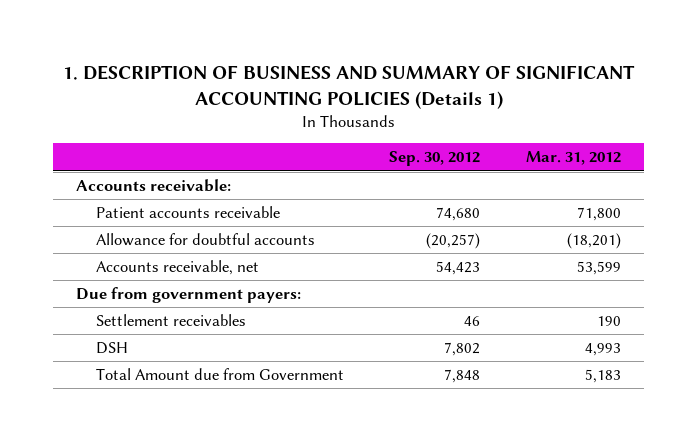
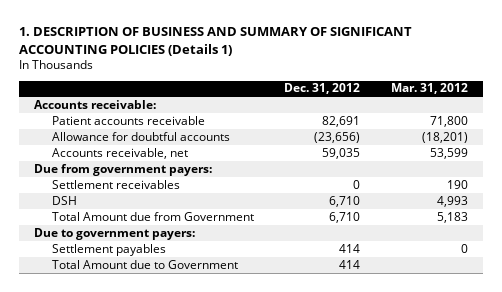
[389,151,481,167] Sep. 30, 2012 -> none
none -> [284,83,361,95] Dec. 31, 2012
none -> [34,227,196,240] Due to government payers:
none -> [51,243,166,256] Settlement payables
none -> [51,259,238,269] Total Amount due to Government

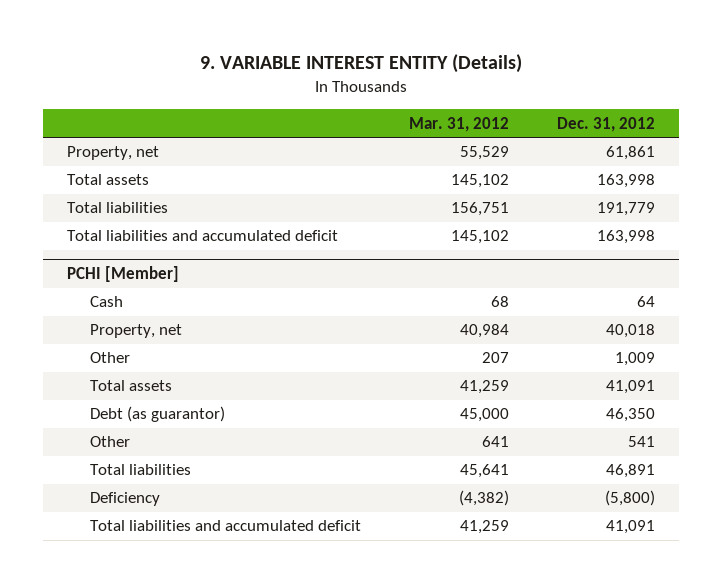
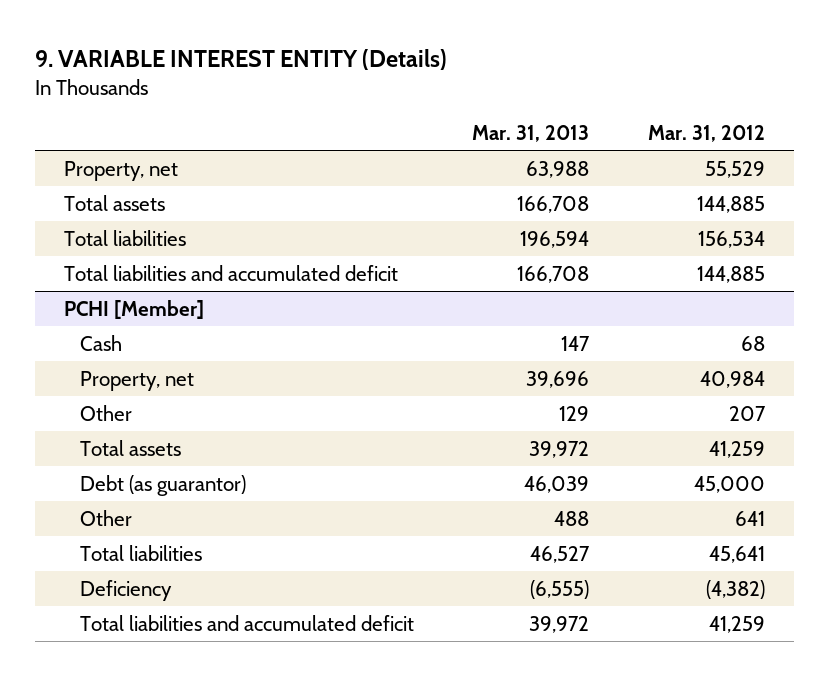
[557,116,656,132] Dec. 31, 2012 -> none
none -> [472,124,590,142] Mar. 31, 2013
[451,174,510,189] 145,102 -> [696,195,765,213] 144,885
[451,202,510,217] 156,751 -> [697,230,765,248] 156,534
[451,230,510,245] 145,102 -> [696,265,765,283] 144,885

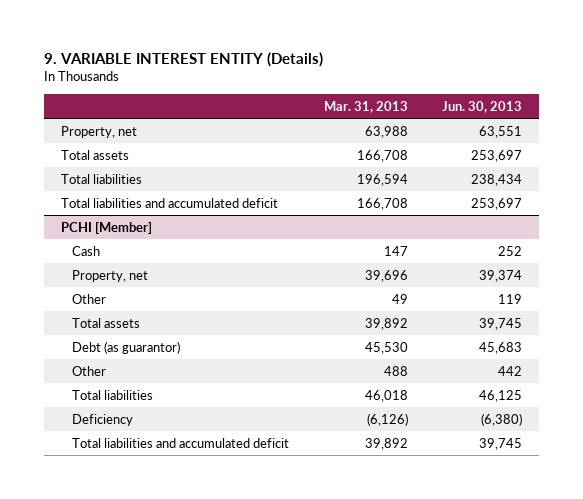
[647,124,765,142] Mar. 31, 2012 -> none
none -> [442,100,523,113] Jun. 30, 2013
[559,405,590,421] 129 -> [391,293,408,304] 49
[529,440,590,458] 39,972 -> [364,317,408,330] 39,892
[524,475,590,493] 46,039 -> [364,341,408,354] 45,530
[530,545,591,563] 46,527 -> [364,389,408,402] 46,018
[530,579,590,599] (6,555) -> [366,412,408,426] (6,126)
[529,615,590,633] 39,972 -> [364,437,408,450] 39,892

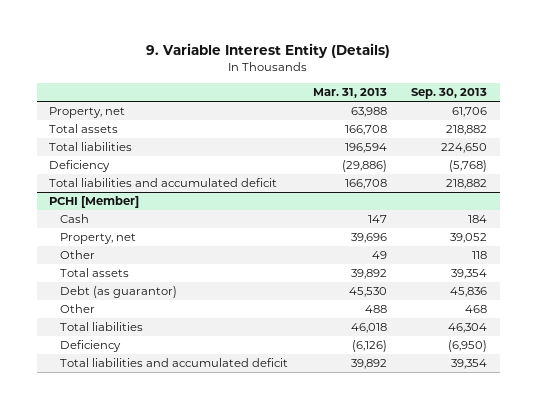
[43,51,323,67] 9. VARIABLE INTEREST ENTITY (Details) -> [146,43,391,59] 9. Variable Interest Entity (Details)
[442,100,523,113] Jun. 30, 2013 -> none
none -> [411,87,488,99] Sep. 30, 2013
none -> [49,160,111,173] Deficiency

